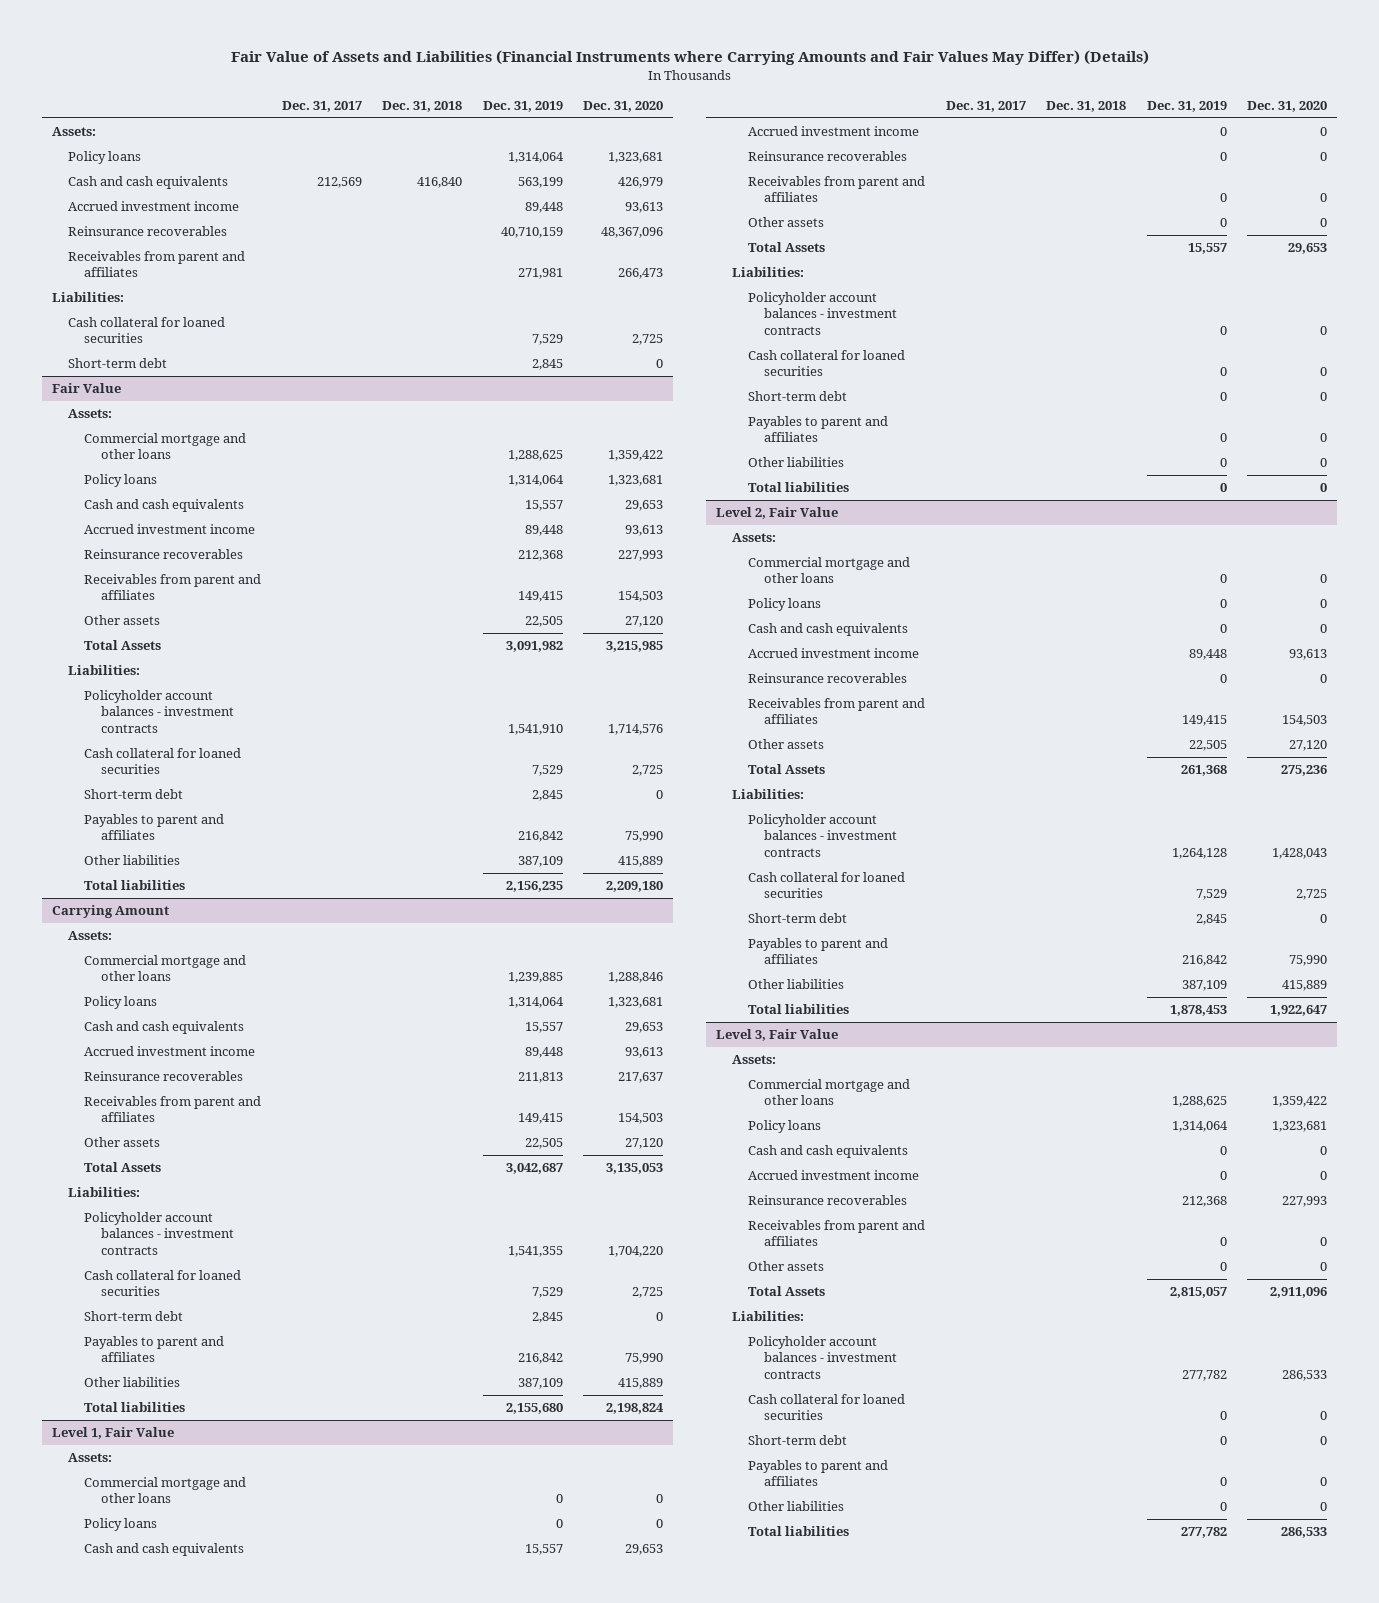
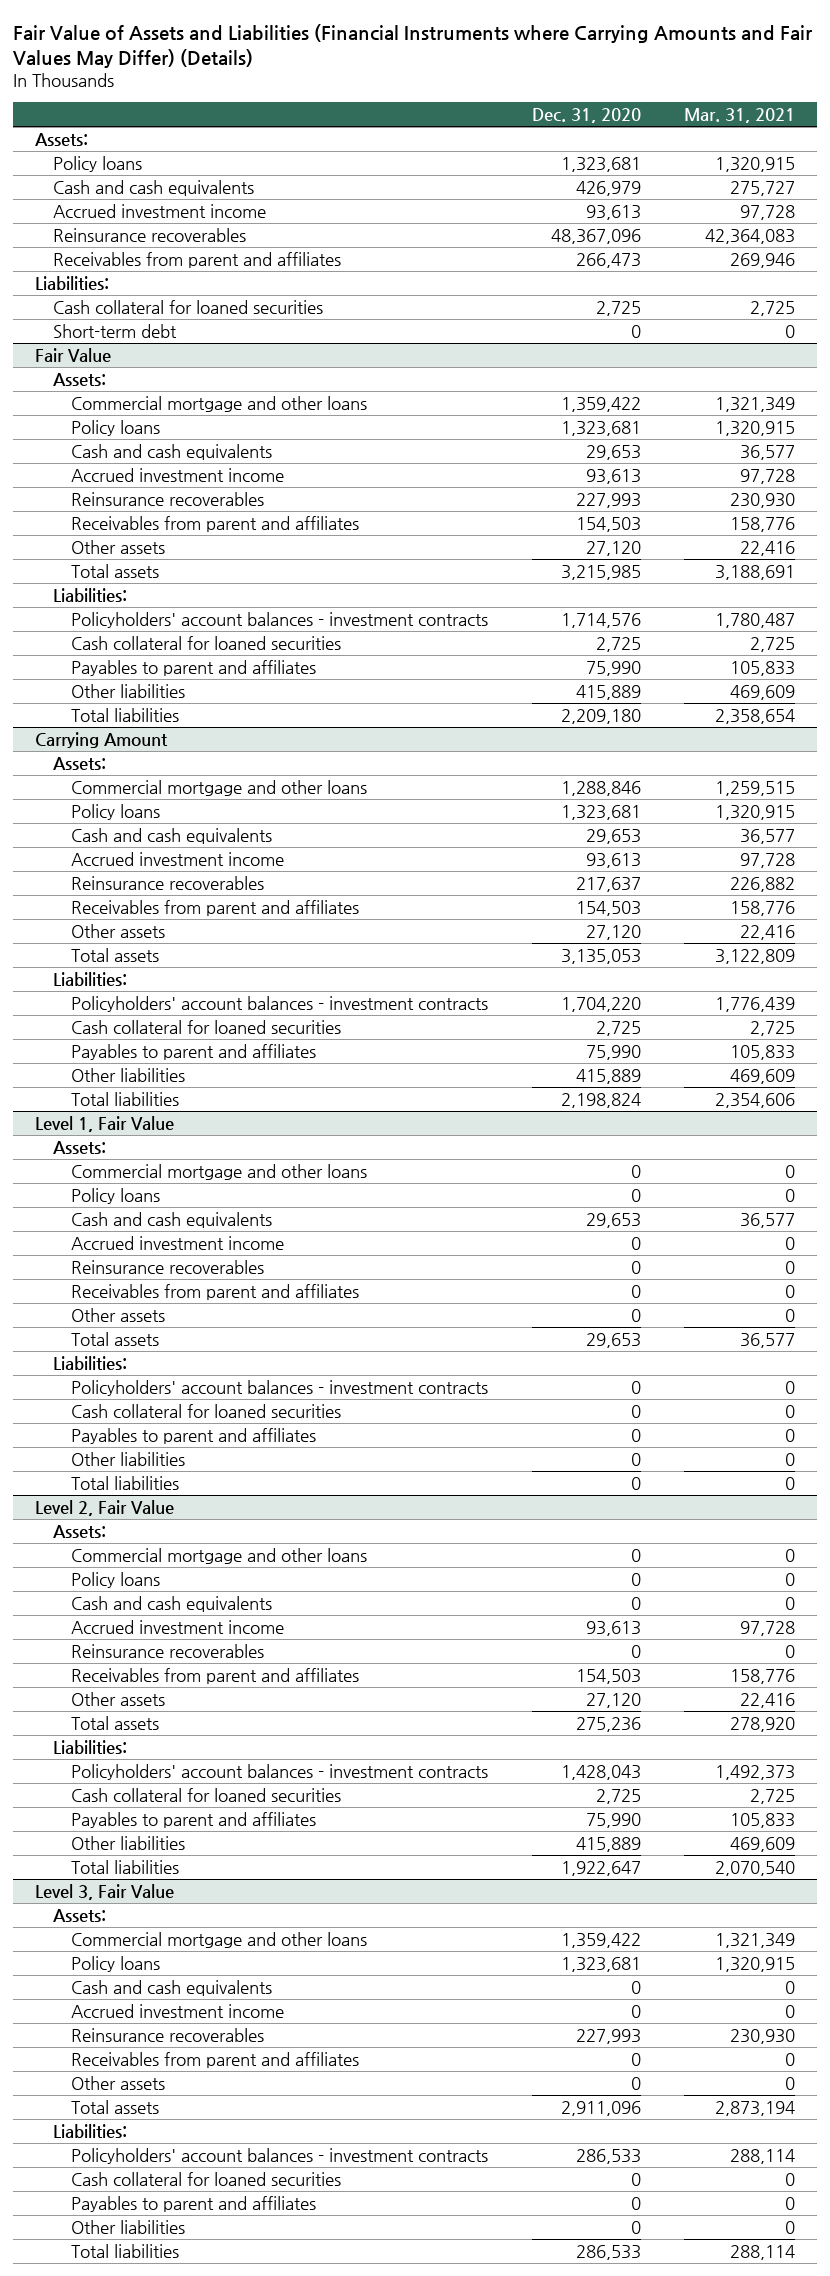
[281,100,362,112] Dec. 31, 2017 -> none
[382,100,463,112] Dec. 31, 2018 -> none
[482,100,563,112] Dec. 31, 2019 -> none
none -> [684,107,796,123] Mar. 31, 2021
[84,640,162,651] Total Assets -> [71,563,160,578] Total assets
[84,690,234,733] Policyholder account balances - investment contracts -> [71,611,489,628] Policyholders' account balances - investment contracts
[84,789,184,800] Short-term debt -> none
[84,1162,162,1173] Total Assets -> [71,947,160,962] Total assets
[84,1212,234,1255] Policyholder account balances - investment contracts -> [71,995,489,1012] Policyholders' account balances - investment contracts
[84,1311,184,1322] Short-term debt -> none
[748,242,826,253] Total Assets -> [71,1331,160,1346] Total assets
[748,292,898,335] Policyholder account balances - investment contracts -> [71,1379,489,1396] Policyholders' account balances - investment contracts
[748,391,848,402] Short-term debt -> none
[748,764,826,775] Total Assets -> [71,1715,160,1730] Total assets
[748,814,898,857] Policyholder account balances - investment contracts -> [71,1763,489,1780] Policyholders' account balances - investment contracts
[748,913,848,924] Short-term debt -> none
[748,1286,826,1297] Total Assets -> [71,2099,160,2114] Total assets
[748,1336,898,1379] Policyholder account balances - investment contracts -> [71,2147,489,2164] Policyholders' account balances - investment contracts
[748,1435,848,1446] Short-term debt -> none

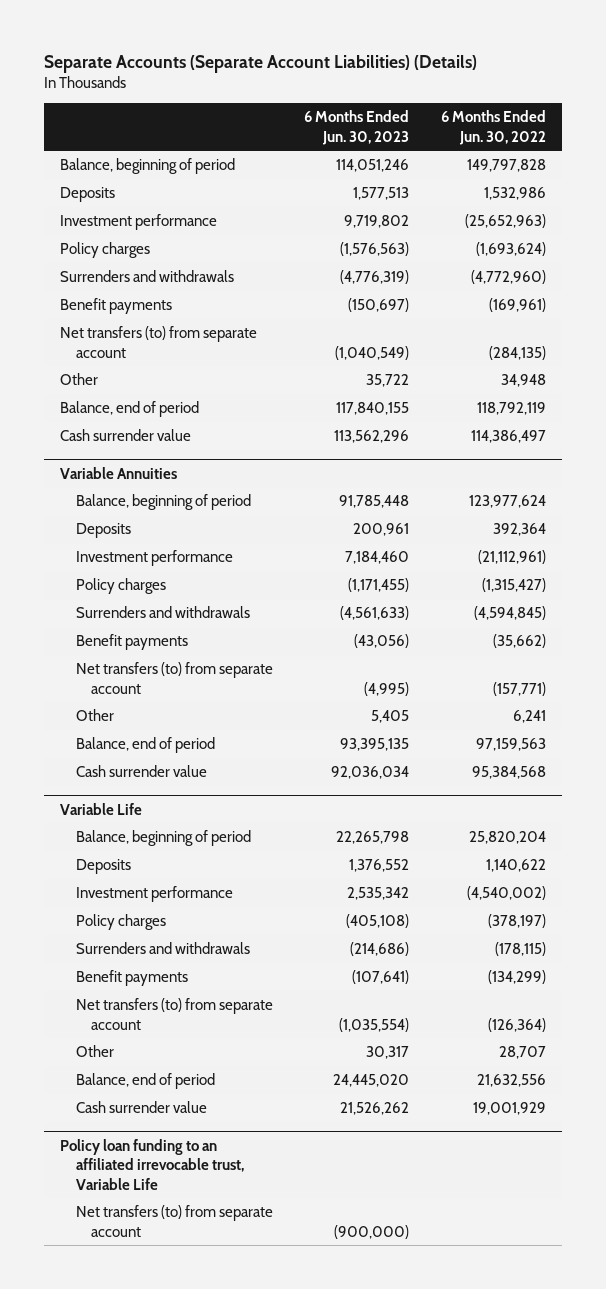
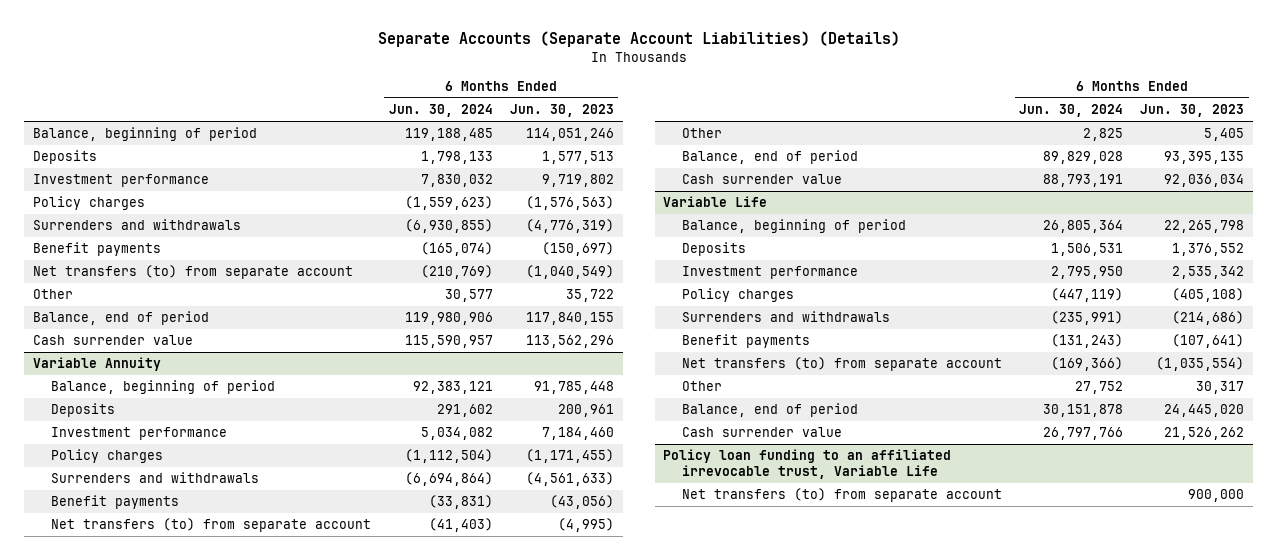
[441,110,547,145] 6 Months Ended Jun. 30, 2022 -> none
none -> [388,104,493,118] Jun. 30, 2024
[60,466,178,479] Variable Annuities -> [33,357,162,372] Variable Annuity
[334,1224,410,1239] (900,000) -> [1188,489,1245,503] 900,000

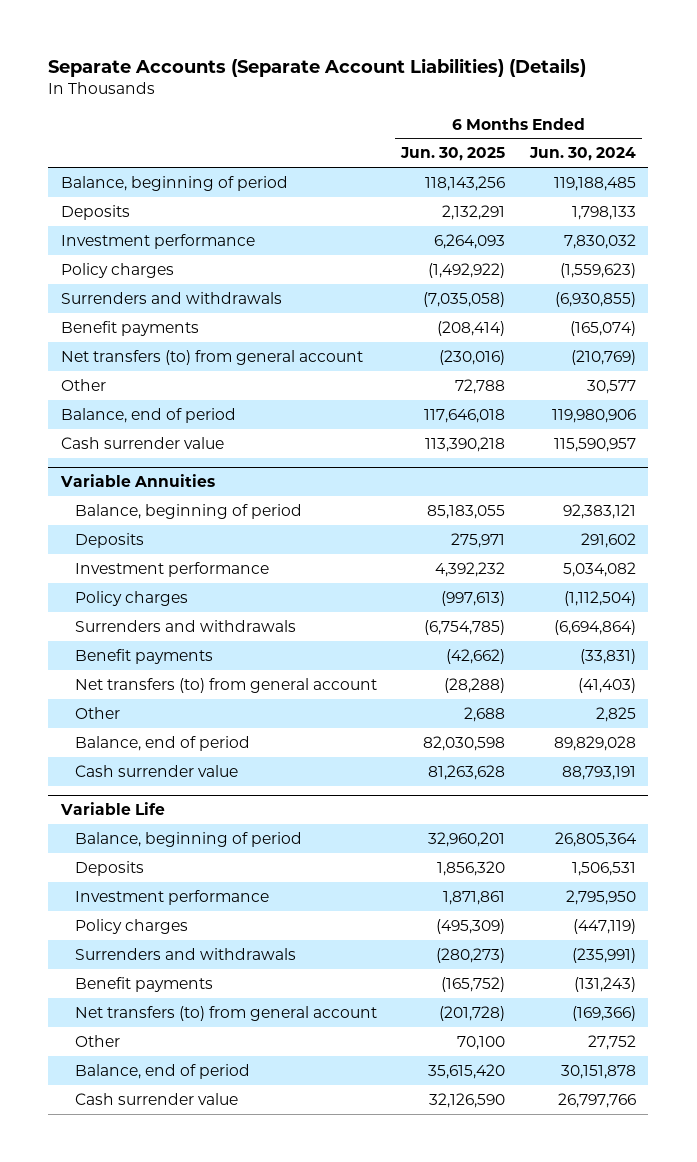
[509,104,614,118] Jun. 30, 2023 -> none
none -> [400,147,506,162] Jun. 30, 2025
[33,265,354,280] Net transfers (to) from separate account -> [60,349,363,365] Net transfers (to) from general account
[33,357,162,372] Variable Annuity -> [59,474,215,488] Variable Annuities
[51,518,372,533] Net transfers (to) from separate account -> [74,677,377,693] Net transfers (to) from general account
[681,357,1002,372] Net transfers (to) from separate account -> [74,1005,377,1021] Net transfers (to) from general account
[663,449,952,480] Policy loan funding to an affiliated irrevocable trust, Variable Life -> none
[681,488,1002,503] Net transfers (to) from separate account -> none

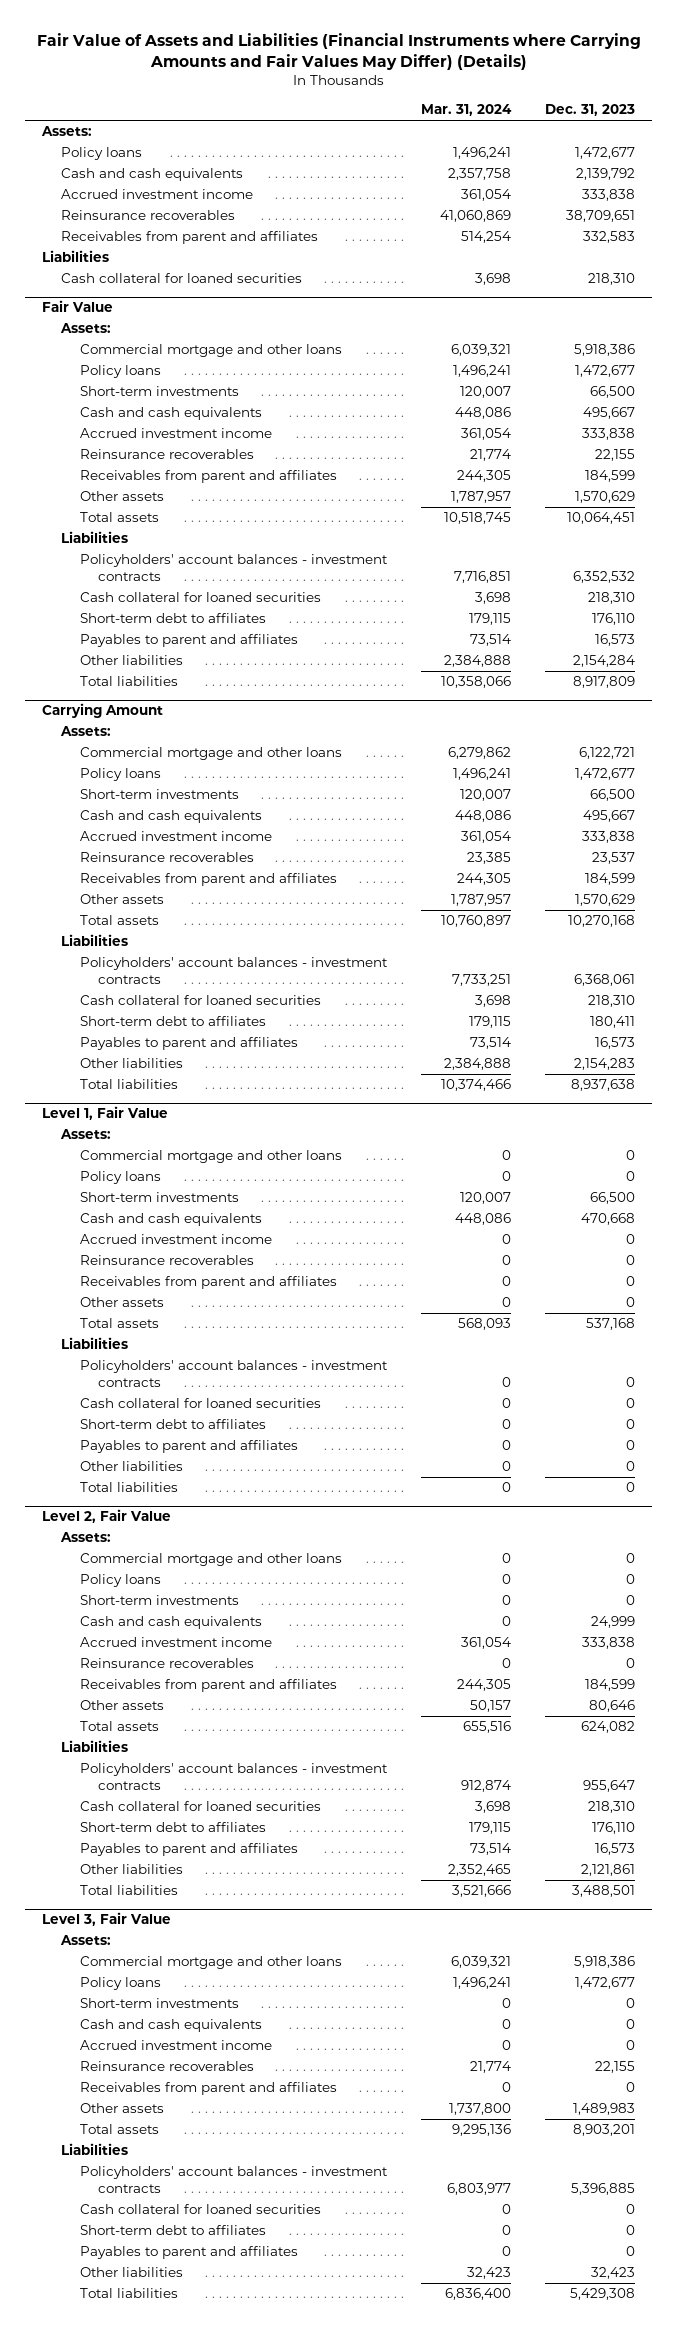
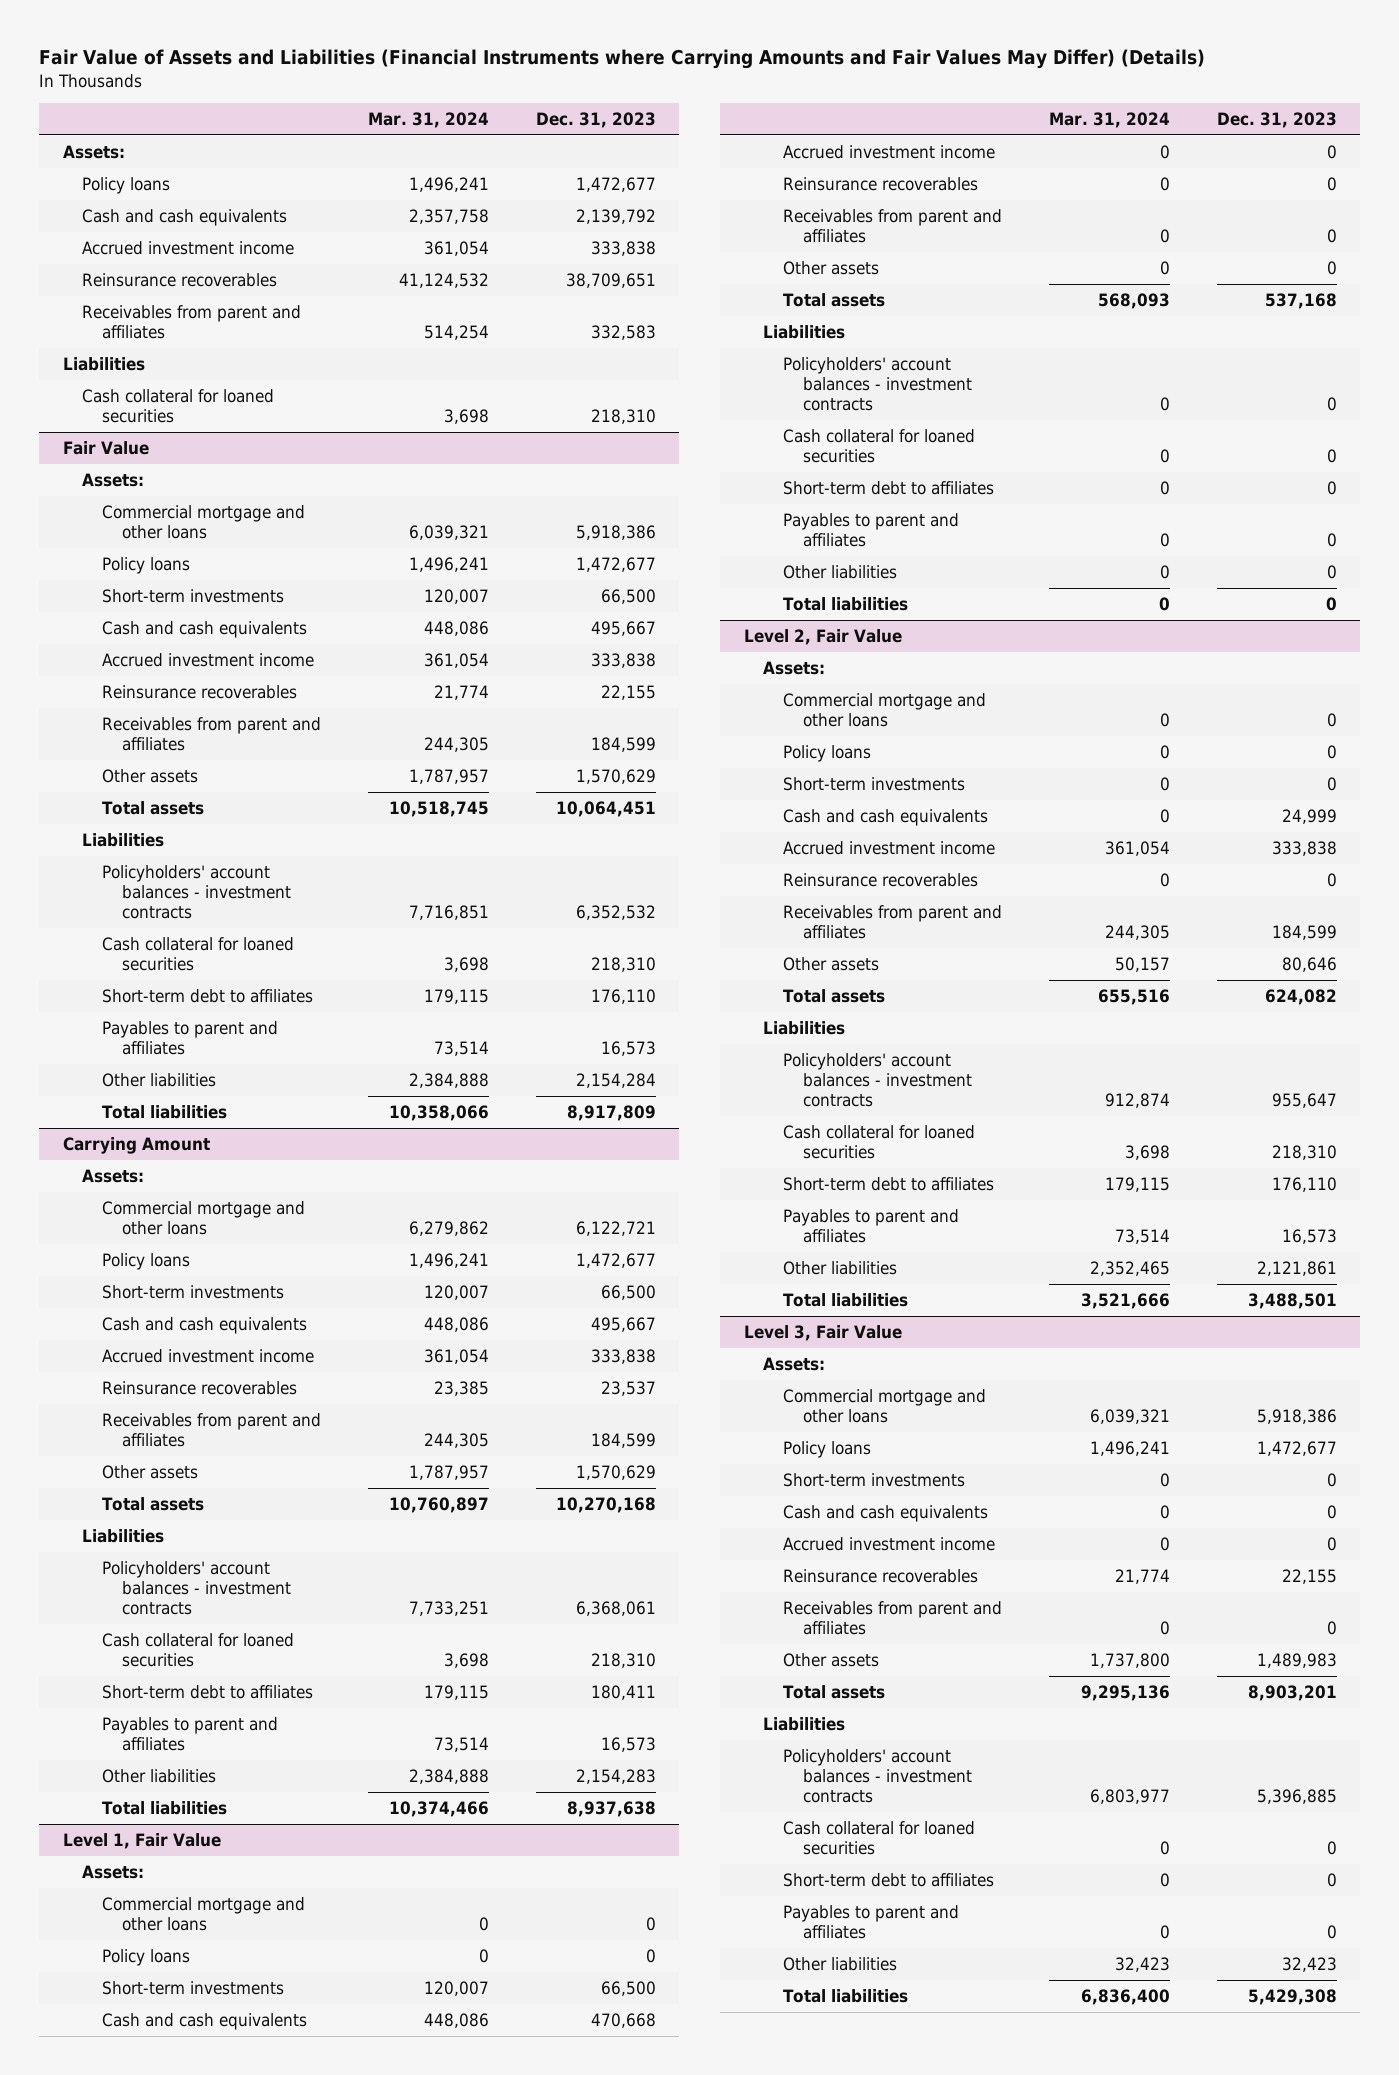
[439,210,511,223] 41,060,869 -> [398,272,489,288] 41,124,532

